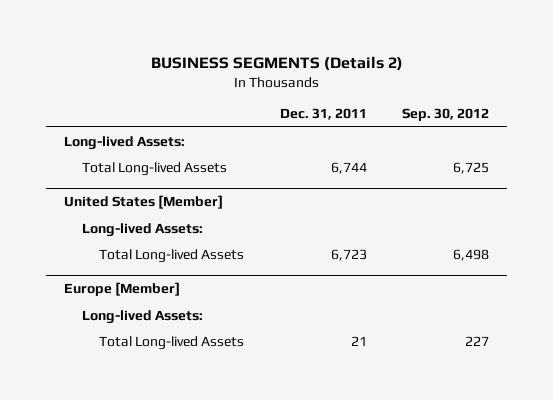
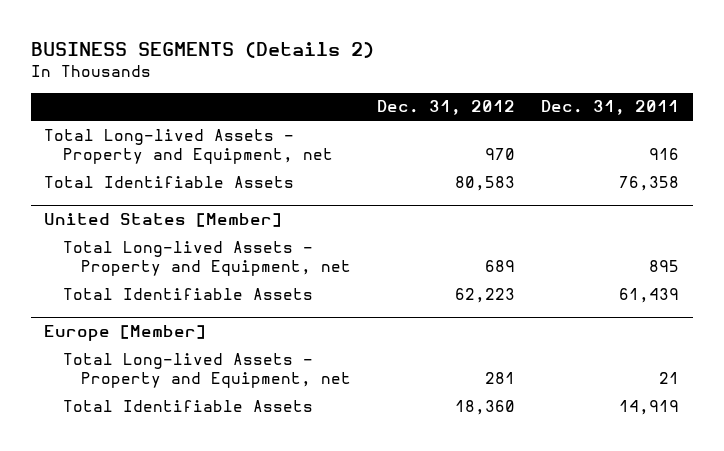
[402,108,490,122] Sep. 30, 2012 -> none
none -> [377,100,516,116] Dec. 31, 2012
[64,135,186,150] Long-lived Assets: -> none
[81,161,227,176] Total Long-lived Assets -> [44,128,333,164] Total Long-lived Assets - Property and Equipment, net
[330,161,367,174] 6,744 -> [649,147,680,160] 916
none -> [44,175,295,188] Total Identifiable Assets
[81,222,203,237] Long-lived Assets: -> none
[98,248,244,263] Total Long-lived Assets -> [62,240,351,276] Total Long-lived Assets - Property and Equipment, net
[330,248,367,261] 6,723 -> [649,259,680,272] 895
none -> [62,287,313,300] Total Identifiable Assets
[81,309,203,324] Long-lived Assets: -> none
[98,335,244,350] Total Long-lived Assets -> [62,352,351,388] Total Long-lived Assets - Property and Equipment, net
none -> [62,399,313,412] Total Identifiable Assets

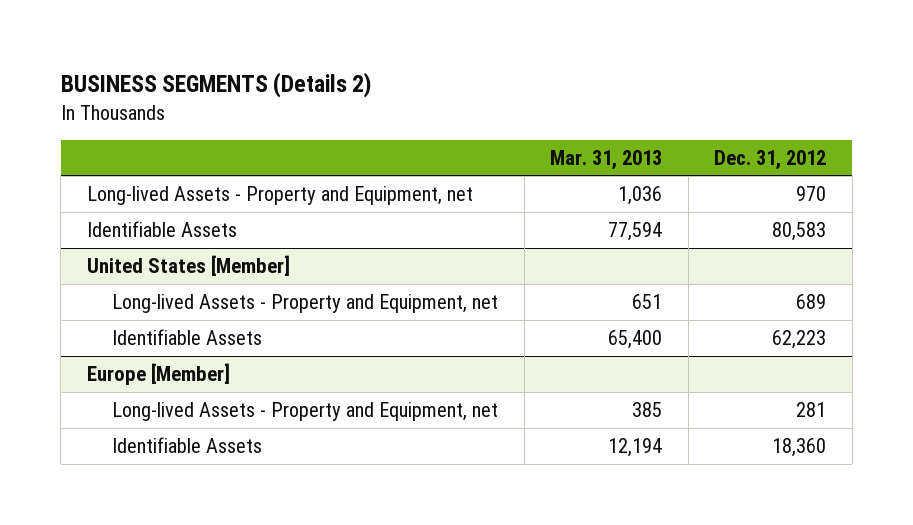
[541,100,680,116] Dec. 31, 2011 -> none
none -> [550,149,663,170] Mar. 31, 2013
[44,128,333,164] Total Long-lived Assets - Property and Equipment, net -> [86,185,473,205] Long-lived Assets - Property and Equipment, net
[44,175,295,188] Total Identifiable Assets -> [86,220,237,237] Identifiable Assets
[62,240,351,276] Total Long-lived Assets - Property and Equipment, net -> [112,293,499,313] Long-lived Assets - Property and Equipment, net
[62,287,313,300] Total Identifiable Assets -> [112,328,263,345] Identifiable Assets
[62,352,351,388] Total Long-lived Assets - Property and Equipment, net -> [112,401,499,421] Long-lived Assets - Property and Equipment, net
[62,399,313,412] Total Identifiable Assets -> [112,436,263,453] Identifiable Assets

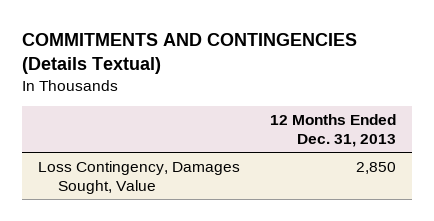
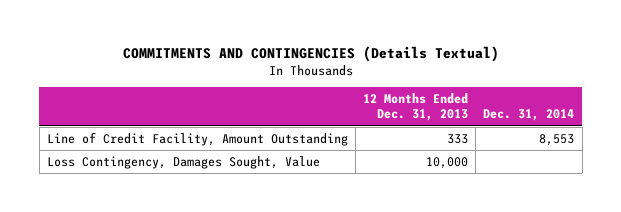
none -> [483,109,575,122] Dec. 31, 2014
none -> [46,131,348,146] Line of Credit Facility, Amount Outstanding
[356,161,397,174] 2,850 -> [426,156,469,169] 10,000

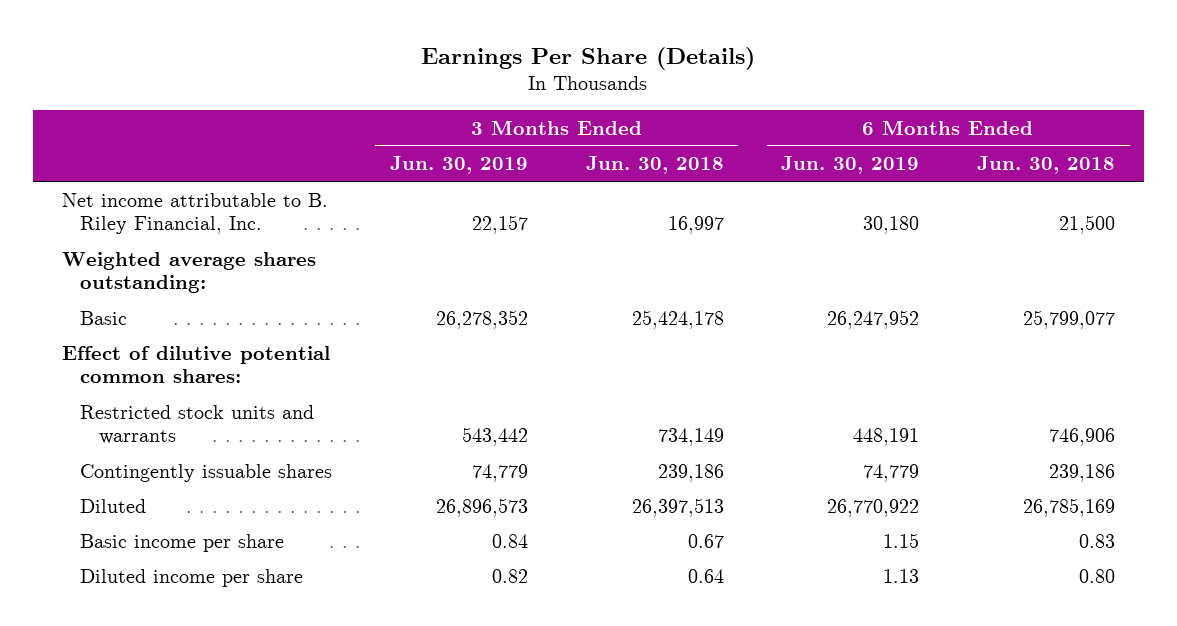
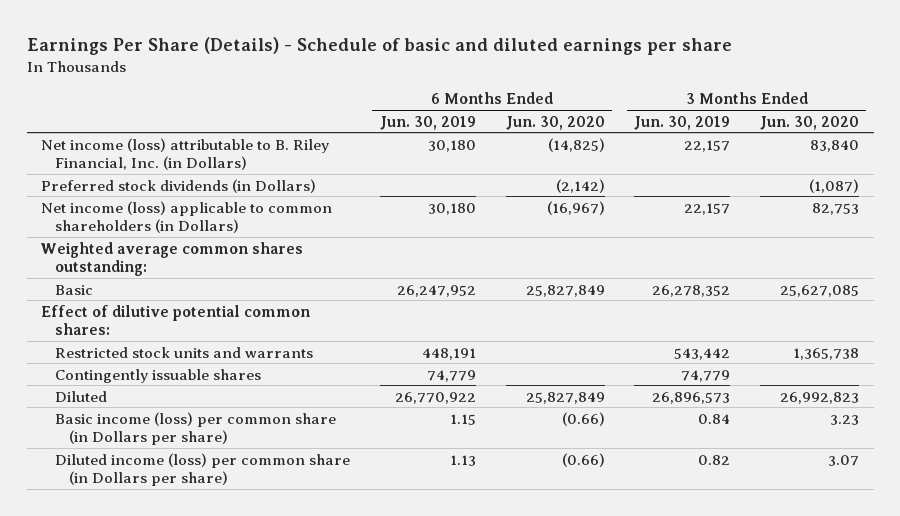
[421,46,756,70] Earnings Per Share (Details) -> [26,36,732,55] Earnings Per Share (Details) - Schedule of basic and diluted earnings per share
[585,156,724,175] Jun. 30, 2018 -> none
[977,156,1116,175] Jun. 30, 2018 -> none
none -> [505,115,605,130] Jun. 30, 2020
none -> [759,115,859,130] Jun. 30, 2020
[61,192,328,234] Net income attributable to B. Riley Financial, Inc. -> [41,137,330,171] Net income (loss) attributable to B. Riley Financial, Inc. (in Dollars)
none -> [41,178,317,193] Preferred stock dividends (in Dollars)
none -> [41,200,333,234] Net income (loss) applicable to common shareholders (in Dollars)
[61,251,316,293] Weighted average shares outstanding: -> [41,241,304,277] Weighted average common shares outstanding:
[80,533,285,552] Basic income per share -> [55,411,337,446] Basic income (loss) per common share (in Dollars per share)
[80,568,304,587] Diluted income per share -> [55,452,351,487] Diluted income (loss) per common share (in Dollars per share)

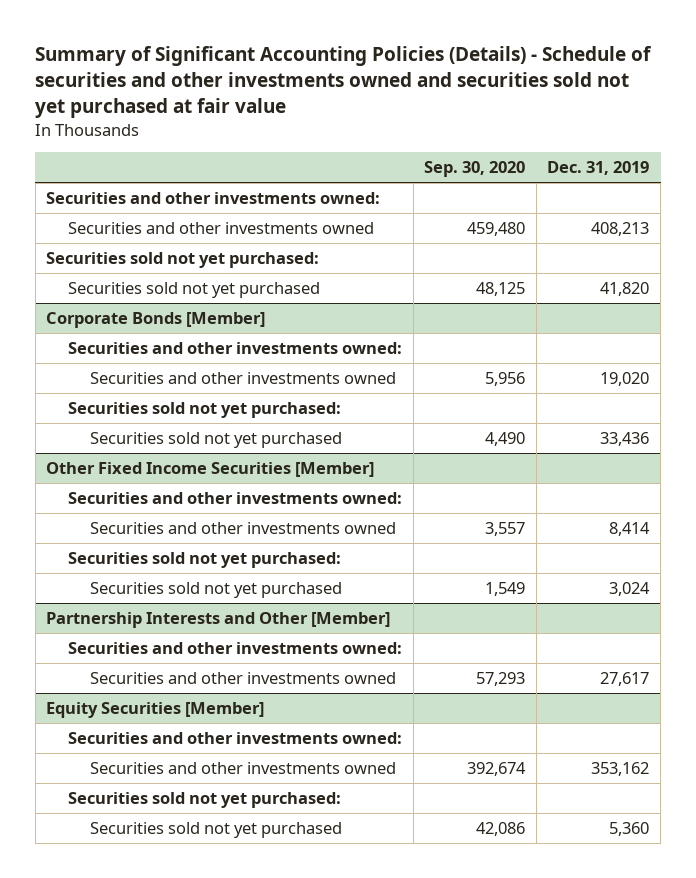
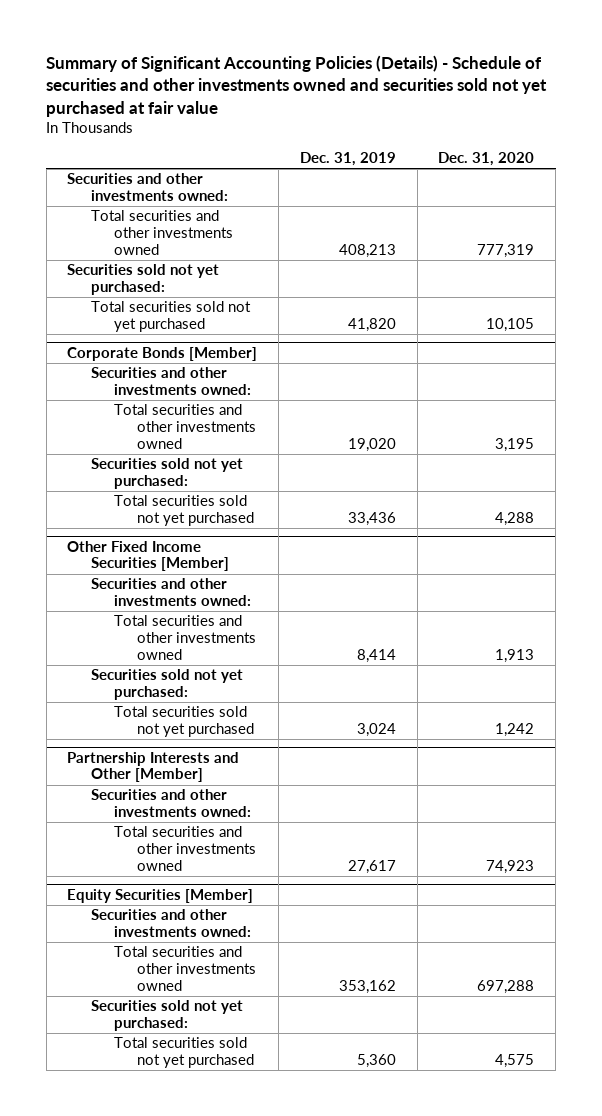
[424,161,526,178] Sep. 30, 2020 -> none
none -> [438,151,535,166] Dec. 31, 2020
[68,221,375,234] Securities and other investments owned -> [90,210,233,255] Total securities and other investments owned
[68,281,321,298] Securities sold not yet purchased -> [90,301,251,333] Total securities sold not yet purchased
[90,371,397,384] Securities and other investments owned -> [113,404,256,449] Total securities and other investments owned
[90,431,343,448] Securities sold not yet purchased -> [113,495,254,527] Total securities sold not yet purchased
[90,521,397,534] Securities and other investments owned -> [113,615,256,660] Total securities and other investments owned
[90,581,343,598] Securities sold not yet purchased -> [113,706,254,738] Total securities sold not yet purchased
[90,671,397,684] Securities and other investments owned -> [113,826,256,871] Total securities and other investments owned
[90,761,397,774] Securities and other investments owned -> [113,946,256,991] Total securities and other investments owned
[90,821,343,838] Securities sold not yet purchased -> [113,1037,254,1069] Total securities sold not yet purchased

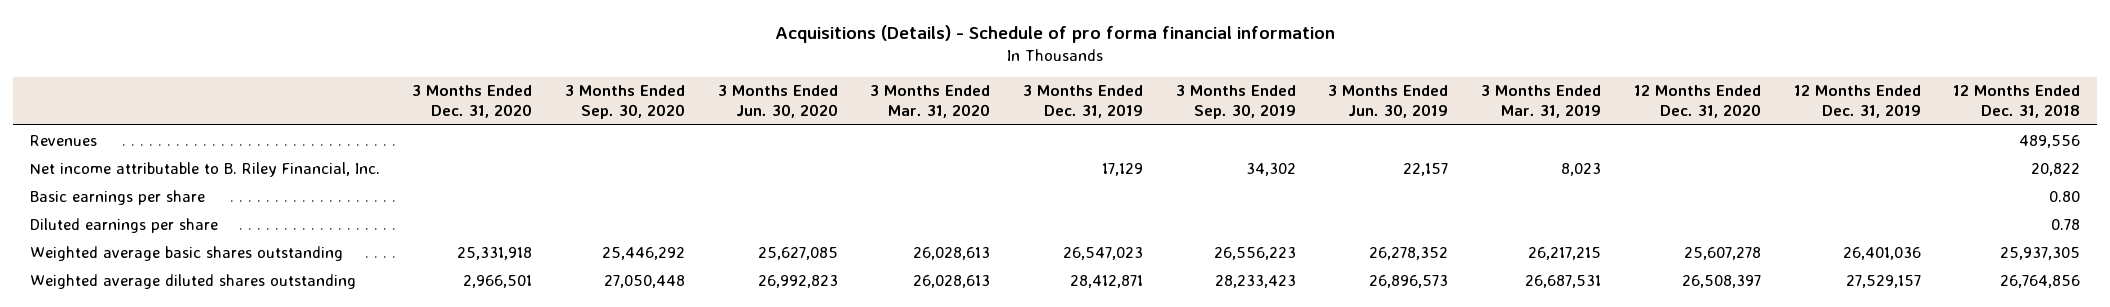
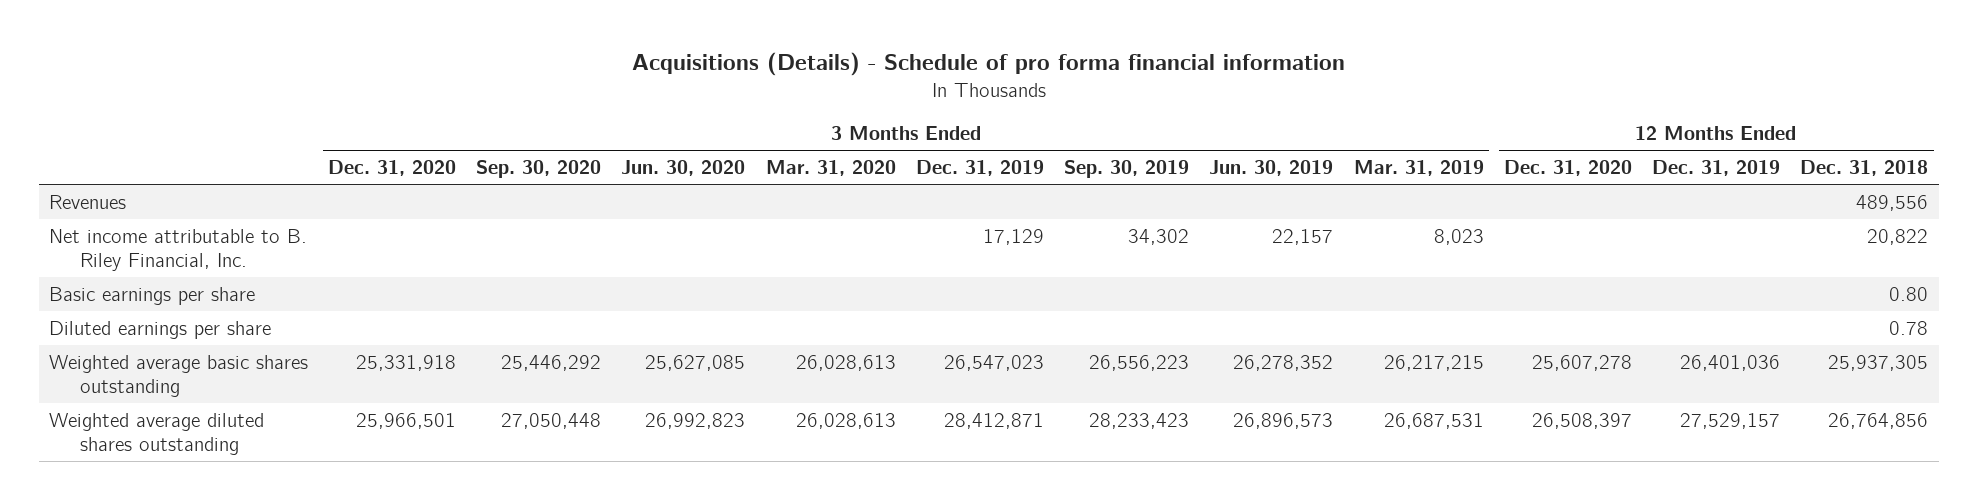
[463,274,533,288] 2,966,501 -> [355,412,456,429] 25,966,501

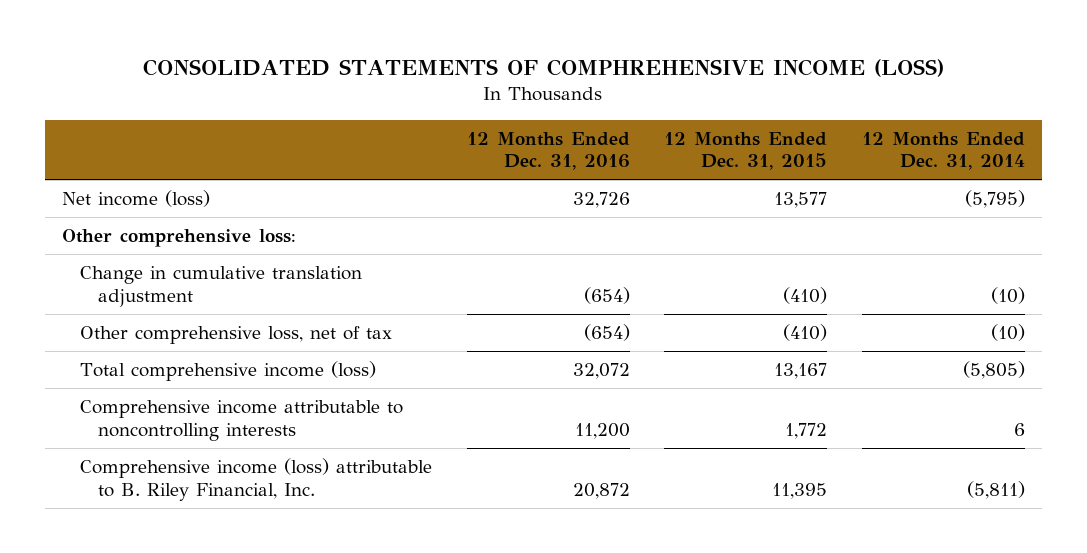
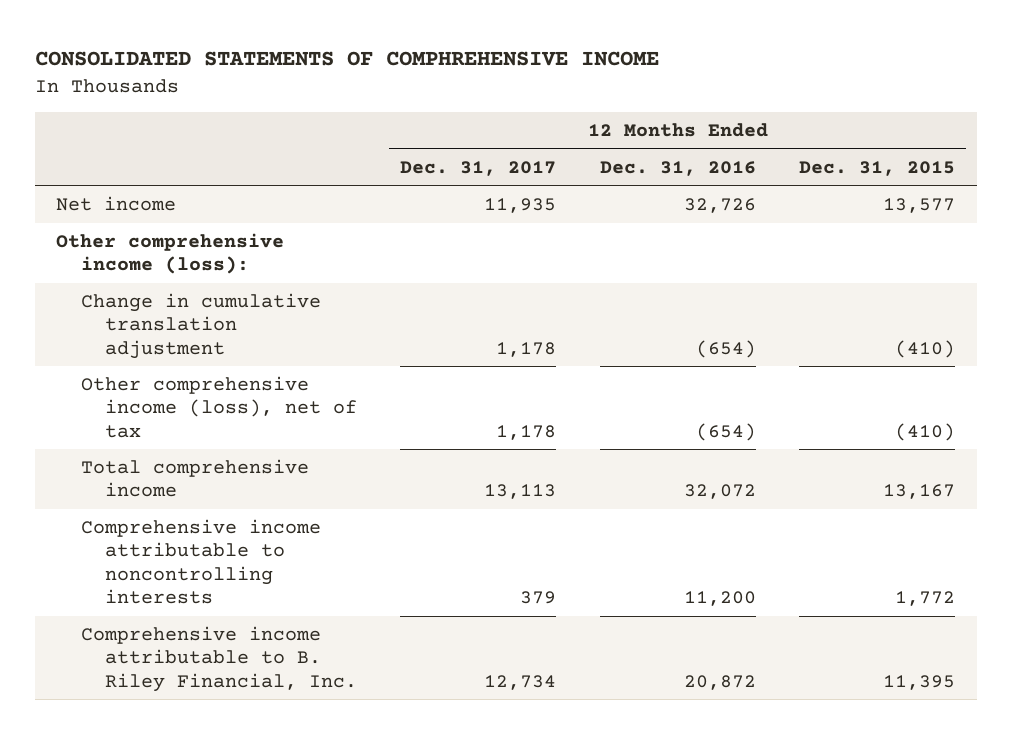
[143,58,945,77] CONSOLIDATED STATEMENTS OF COMPHREHENSIVE INCOME (LOSS) -> [34,51,659,67] CONSOLIDATED STATEMENTS OF COMPHREHENSIVE INCOME
[861,131,1025,171] 12 Months Ended Dec. 31, 2014 -> none
none -> [400,160,557,176] Dec. 31, 2017
[62,190,211,208] Net income (loss) -> [56,196,177,212] Net income
[62,229,297,248] Other comprehensive loss: -> [56,233,285,275] Other comprehensive income (loss):
[80,326,393,345] Other comprehensive loss, net of tax -> [80,376,357,438] Other comprehensive income (loss), net of tax
[80,361,377,382] Total comprehensive income (loss) -> [80,459,309,498] Total comprehensive income
[80,458,433,501] Comprehensive income (loss) attributable to B. Riley Financial, Inc. -> [80,626,357,692] Comprehensive income attributable to B. Riley Financial, Inc.

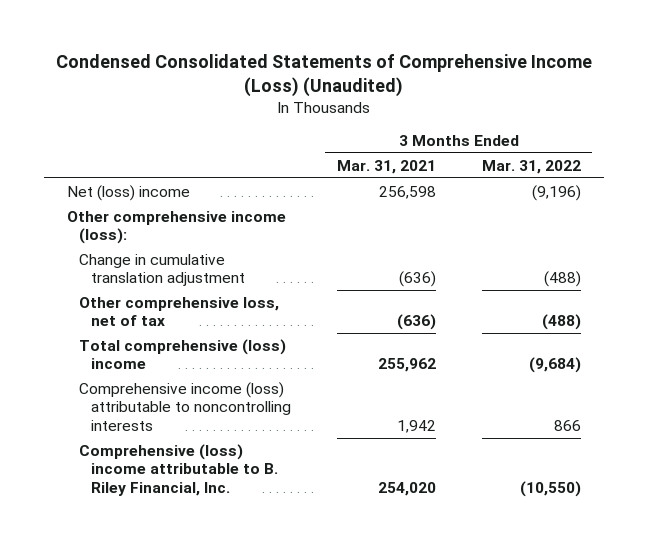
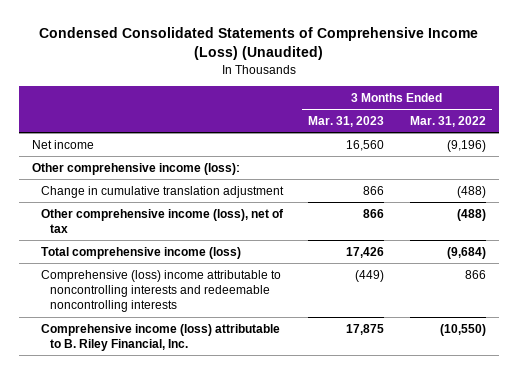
[336,159,436,174] Mar. 31, 2021 -> none
none -> [308,115,385,127] Mar. 31, 2023
[66,184,190,201] Net (loss) income -> [32,139,95,149] Net income
[78,296,279,327] Other comprehensive loss, net of tax -> [40,208,284,233] Other comprehensive income (loss), net of tax
[78,338,286,370] Total comprehensive (loss) income -> [40,246,241,259] Total comprehensive income (loss)
[78,381,291,432] Comprehensive income (loss) attributable to noncontrolling interests -> [40,269,281,313] Comprehensive (loss) income attributable to noncontrolling interests and redeemable noncontrolling interests
[78,443,278,497] Comprehensive (loss) income attributable to B. Riley Financial, Inc. -> [40,323,280,351] Comprehensive income (loss) attributable to B. Riley Financial, Inc.

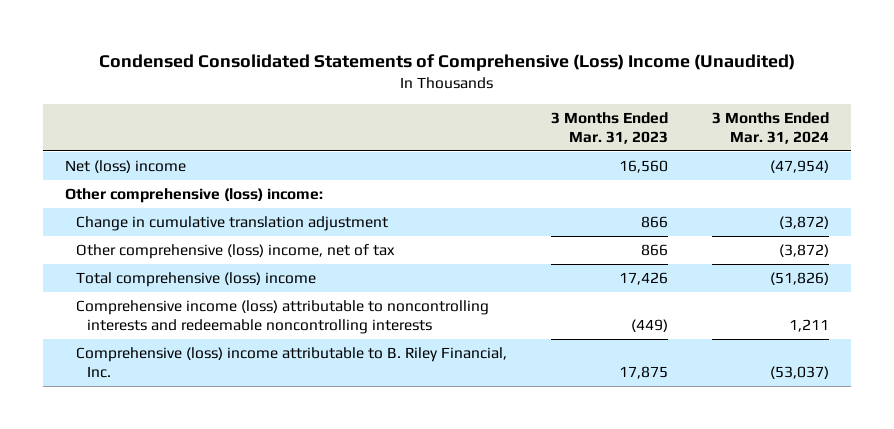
[39,27,479,61] Condensed Consolidated Statements of Comprehensive Income (Loss) (Unaudited) -> [98,54,795,72] Condensed Consolidated Statements of Comprehensive (Loss) Income (Unaudited)
[410,115,487,127] Mar. 31, 2022 -> none
none -> [711,111,829,145] 3 Months Ended Mar. 31, 2024
[32,139,95,149] Net income -> [64,160,186,174] Net (loss) income
[32,162,241,175] Other comprehensive income (loss): -> [64,188,323,204] Other comprehensive (loss) income:
[40,208,284,233] Other comprehensive income (loss), net of tax -> [75,244,395,260] Other comprehensive (loss) income, net of tax
[40,246,241,259] Total comprehensive income (loss) -> [75,272,316,288] Total comprehensive (loss) income
[40,269,281,313] Comprehensive (loss) income attributable to noncontrolling interests and redeemable noncontrolling interests -> [75,300,489,335] Comprehensive income (loss) attributable to noncontrolling interests and redeemable noncontrolling interests
[40,323,280,351] Comprehensive income (loss) attributable to B. Riley Financial, Inc. -> [75,347,507,379] Comprehensive (loss) income attributable to B. Riley Financial, Inc.

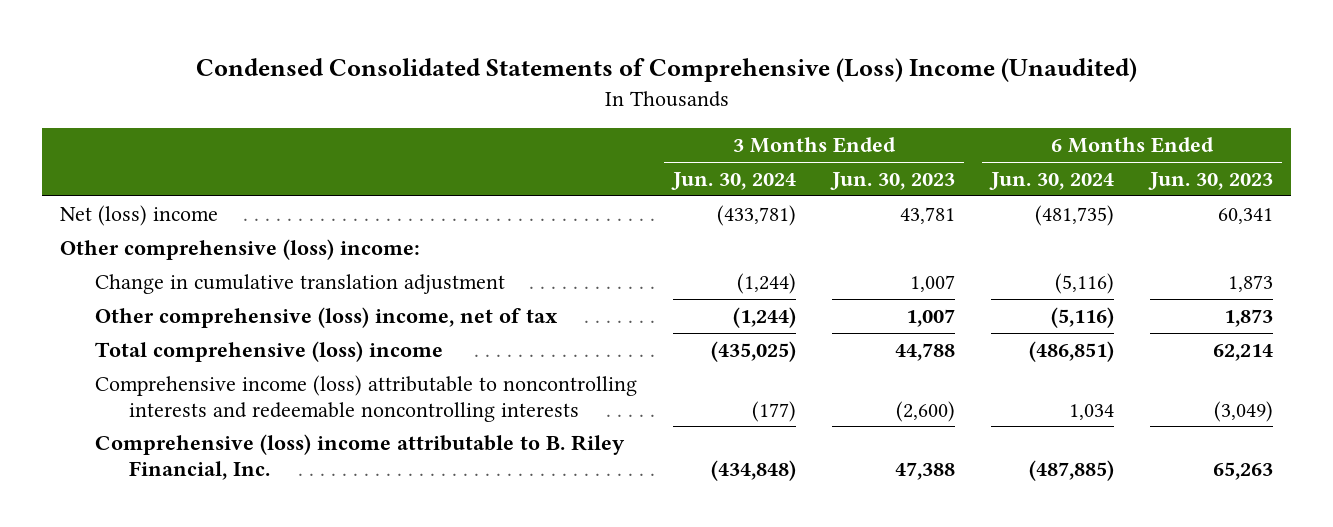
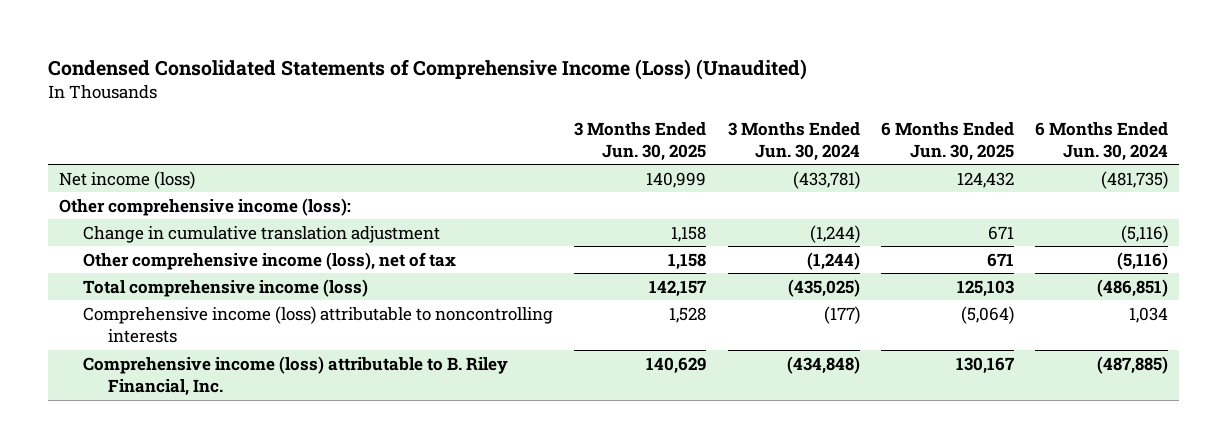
[195,58,1137,83] Condensed Consolidated Statements of Comprehensive (Loss) Income (Unaudited) -> [48,58,808,80] Condensed Consolidated Statements of Comprehensive Income (Loss) (Unaudited)
[830,172,956,191] Jun. 30, 2023 -> none
[1148,172,1274,191] Jun. 30, 2023 -> none
none -> [574,121,707,161] 3 Months Ended Jun. 30, 2025
none -> [880,121,1014,161] 6 Months Ended Jun. 30, 2025
[60,205,219,227] Net (loss) income -> [58,170,195,189] Net income (loss)
[60,239,421,261] Other comprehensive (loss) income: -> [58,197,351,216] Other comprehensive income (loss):
[94,307,558,329] Other comprehensive (loss) income, net of tax -> [83,251,457,270] Other comprehensive income (loss), net of tax
[94,341,443,363] Total comprehensive (loss) income -> [83,278,369,297] Total comprehensive income (loss)
[94,375,637,422] Comprehensive income (loss) attributable to noncontrolling interests and redeemable noncontrolling interests -> [83,305,554,343] Comprehensive income (loss) attributable to noncontrolling interests
[94,434,625,480] Comprehensive (loss) income attributable to B. Riley Financial, Inc. -> [83,355,509,396] Comprehensive income (loss) attributable to B. Riley Financial, Inc.

